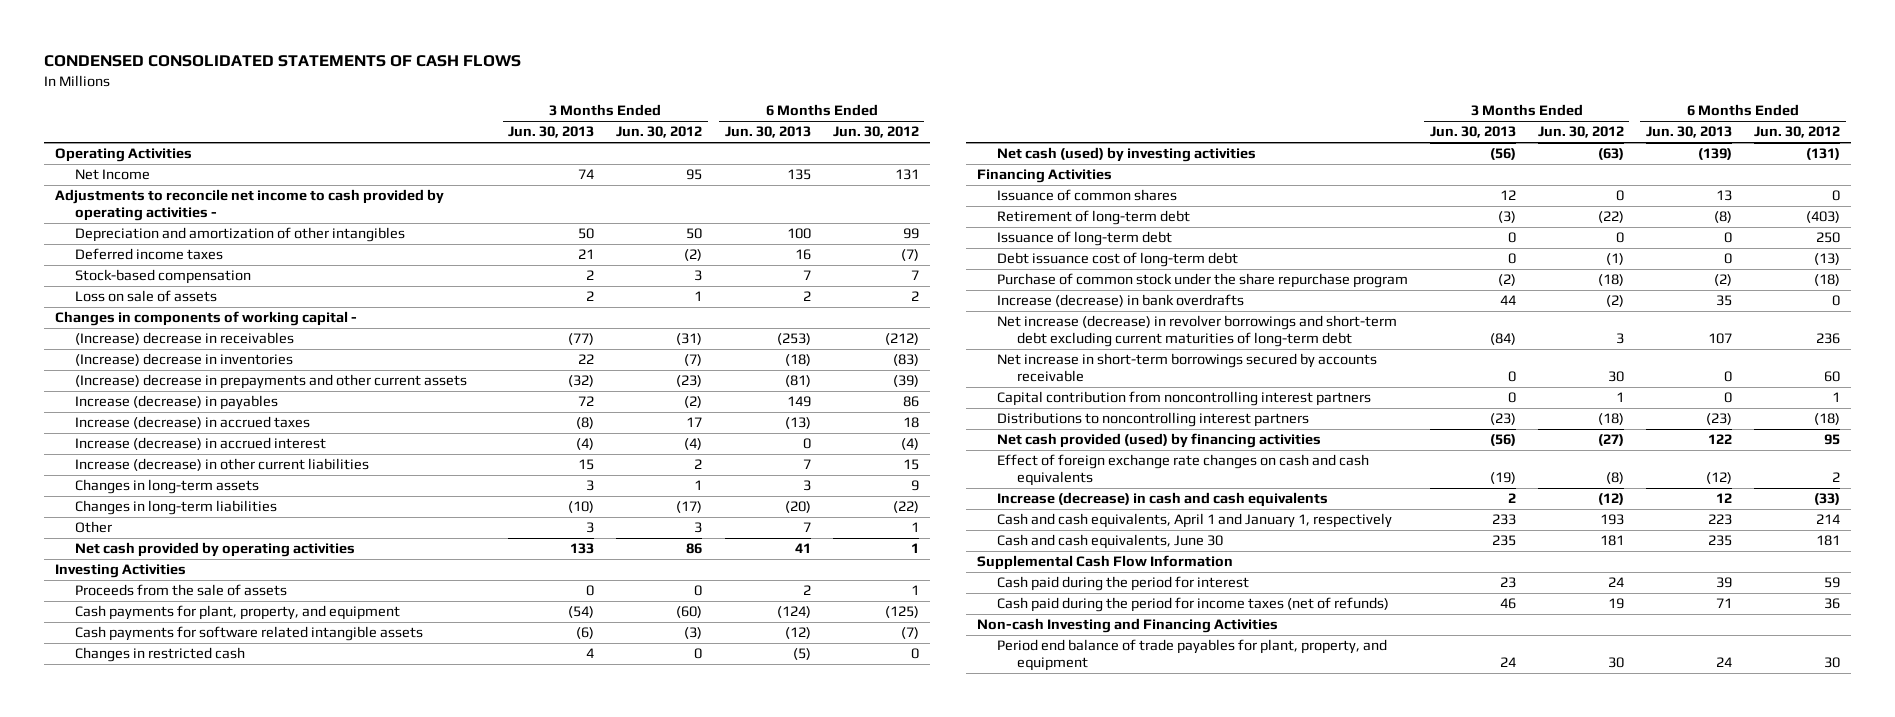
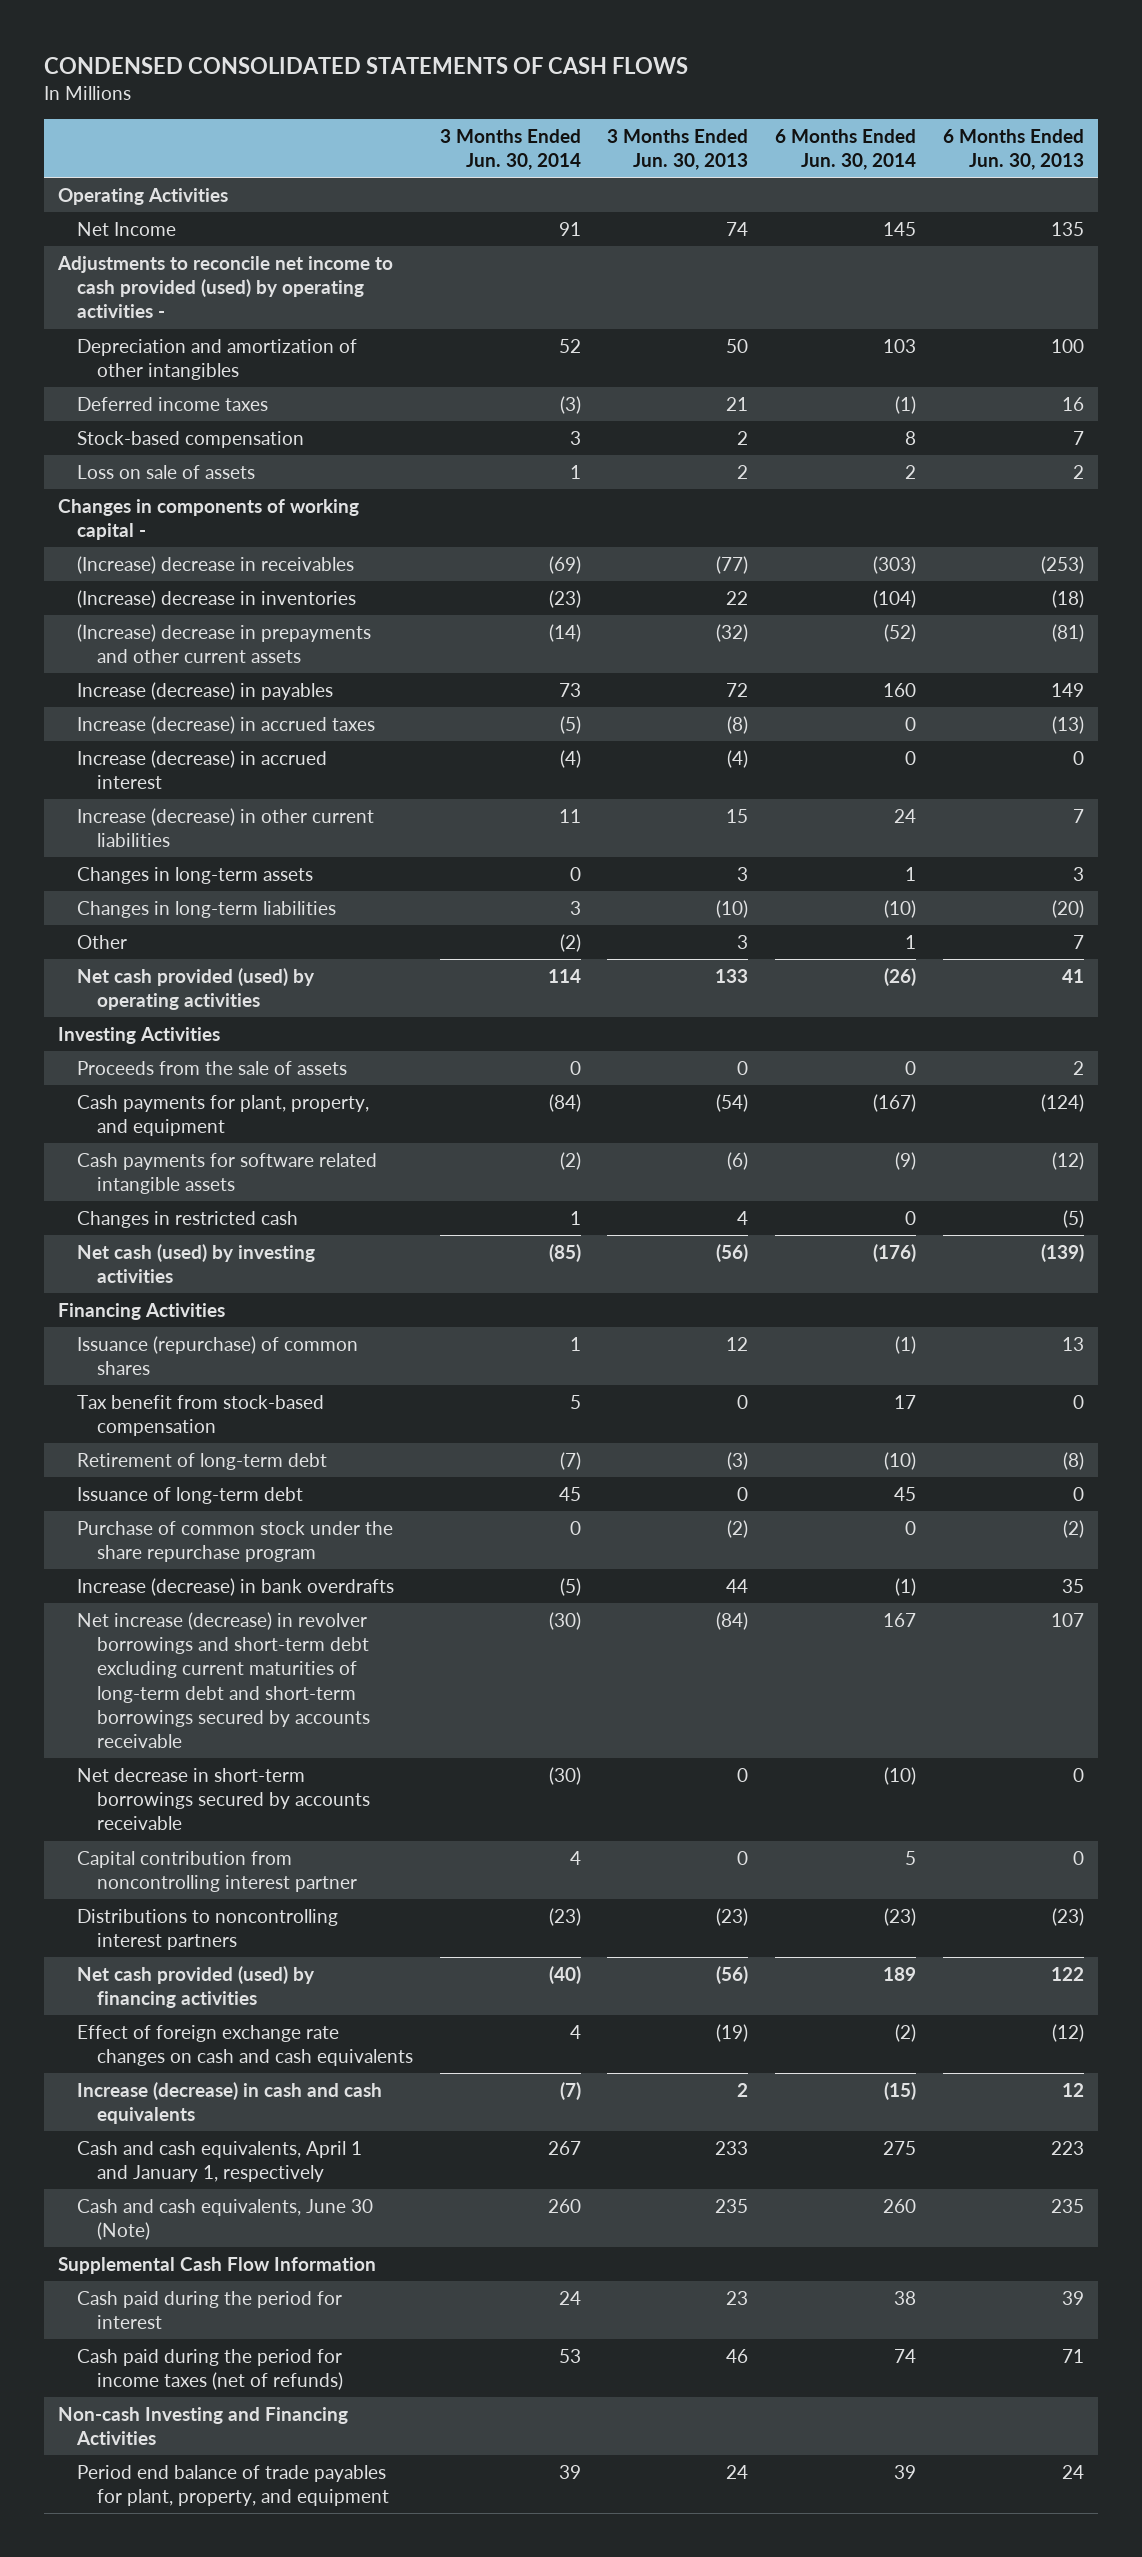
[616,126,703,139] Jun. 30, 2012 -> none
[832,126,919,139] Jun. 30, 2012 -> none
none -> [439,128,581,171] 3 Months Ended Jun. 30, 2014
none -> [775,128,917,171] 6 Months Ended Jun. 30, 2014
[55,189,445,222] Adjustments to reconcile net income to cash provided by operating activities - -> [56,255,393,319] Adjustments to reconcile net income to cash provided (used) by operating activities -
[75,542,356,558] Net cash provided by operating activities -> [77,967,316,1011] Net cash provided (used) by operating activities
[996,189,1177,202] Issuance of common shares -> [77,1335,359,1376] Issuance (repurchase) of common shares
none -> [77,1394,325,1437] Tax benefit from stock-based compensation
[996,252,1238,268] Debt issuance cost of long-term debt -> none
[996,315,1397,348] Net increase (decrease) in revolver borrowings and short-term debt excluding current maturities of long-term debt -> [77,1611,370,1748] Net increase (decrease) in revolver borrowings and short-term debt excluding current maturities of long-term debt and short-term borrowings secured by accounts receivable
[996,353,1377,383] Net increase in short-term borrowings secured by accounts receivable -> [77,1767,370,1831] Net decrease in short-term borrowings secured by accounts receivable
[996,391,1371,407] Capital contribution from noncontrolling interest partners -> [77,1850,357,1893] Capital contribution from noncontrolling interest partner
[996,534,1223,550] Cash and cash equivalents, June 30 -> [77,2198,374,2241] Cash and cash equivalents, June 30 (Note)

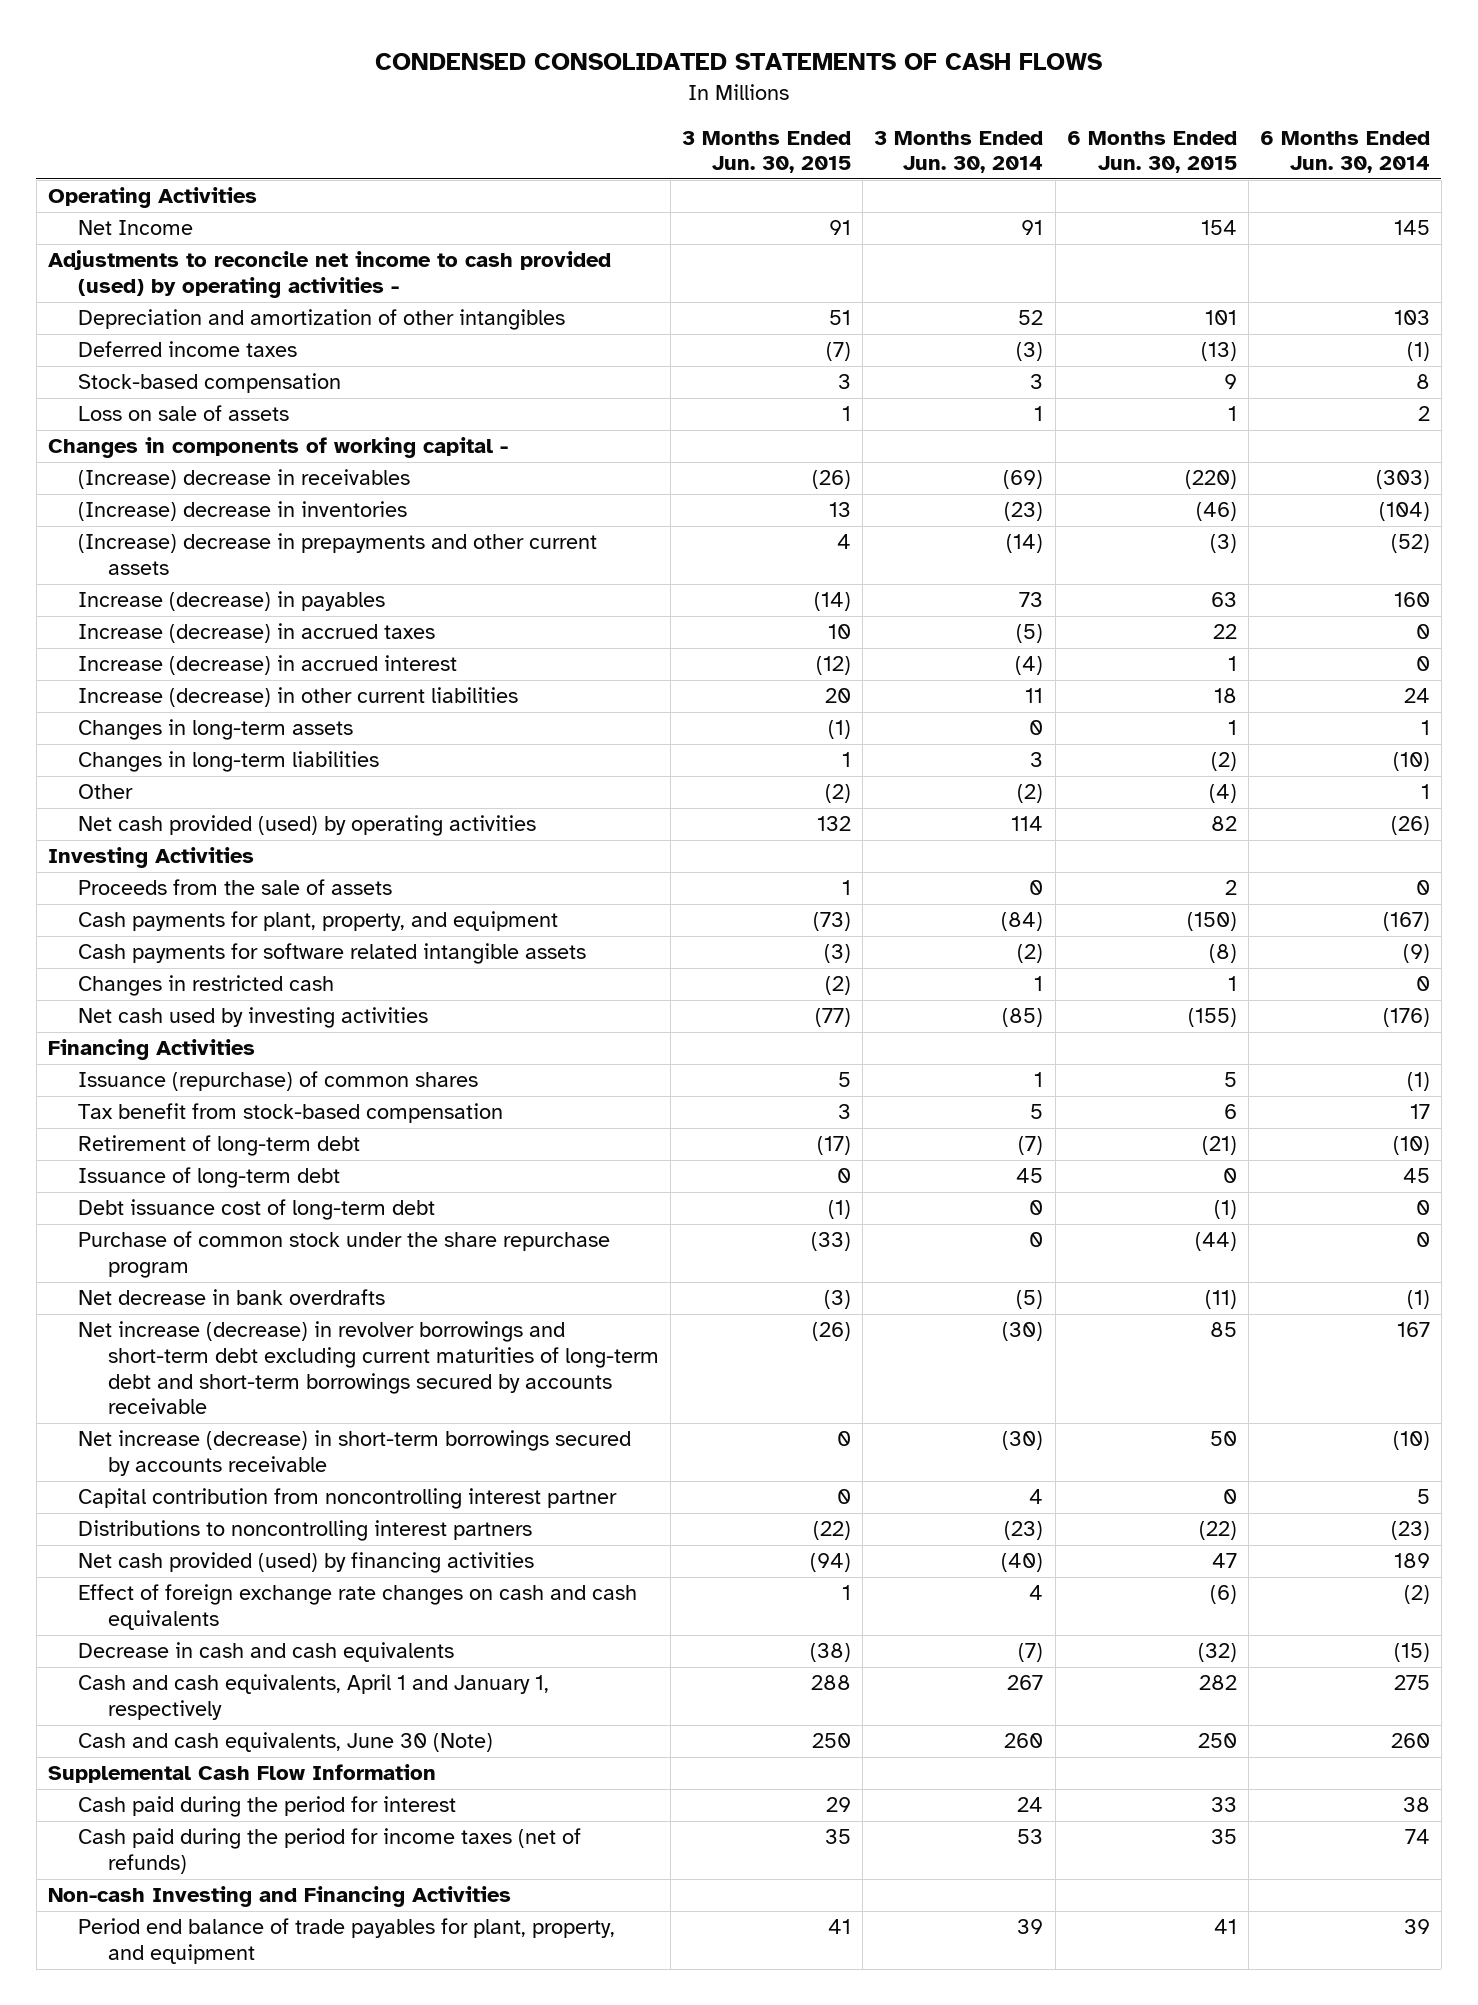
[607,128,749,171] 3 Months Ended Jun. 30, 2013 -> none
[943,128,1085,171] 6 Months Ended Jun. 30, 2013 -> none
none -> [682,130,852,174] 3 Months Ended Jun. 30, 2015
none -> [1066,130,1237,174] 6 Months Ended Jun. 30, 2015
[77,1243,316,1284] Net cash (used) by investing activities -> [78,1007,429,1029] Net cash used by investing activities
none -> [78,1199,436,1221] Debt issuance cost of long-term debt
[77,1577,395,1596] Increase (decrease) in bank overdrafts -> [78,1289,386,1306] Net decrease in bank overdrafts
[77,1767,370,1831] Net decrease in short-term borrowings secured by accounts receivable -> [78,1430,632,1477] Net increase (decrease) in short-term borrowings secured by accounts receivable
[77,2081,383,2125] Increase (decrease) in cash and cash equivalents -> [78,1642,455,1663] Decrease in cash and cash equivalents

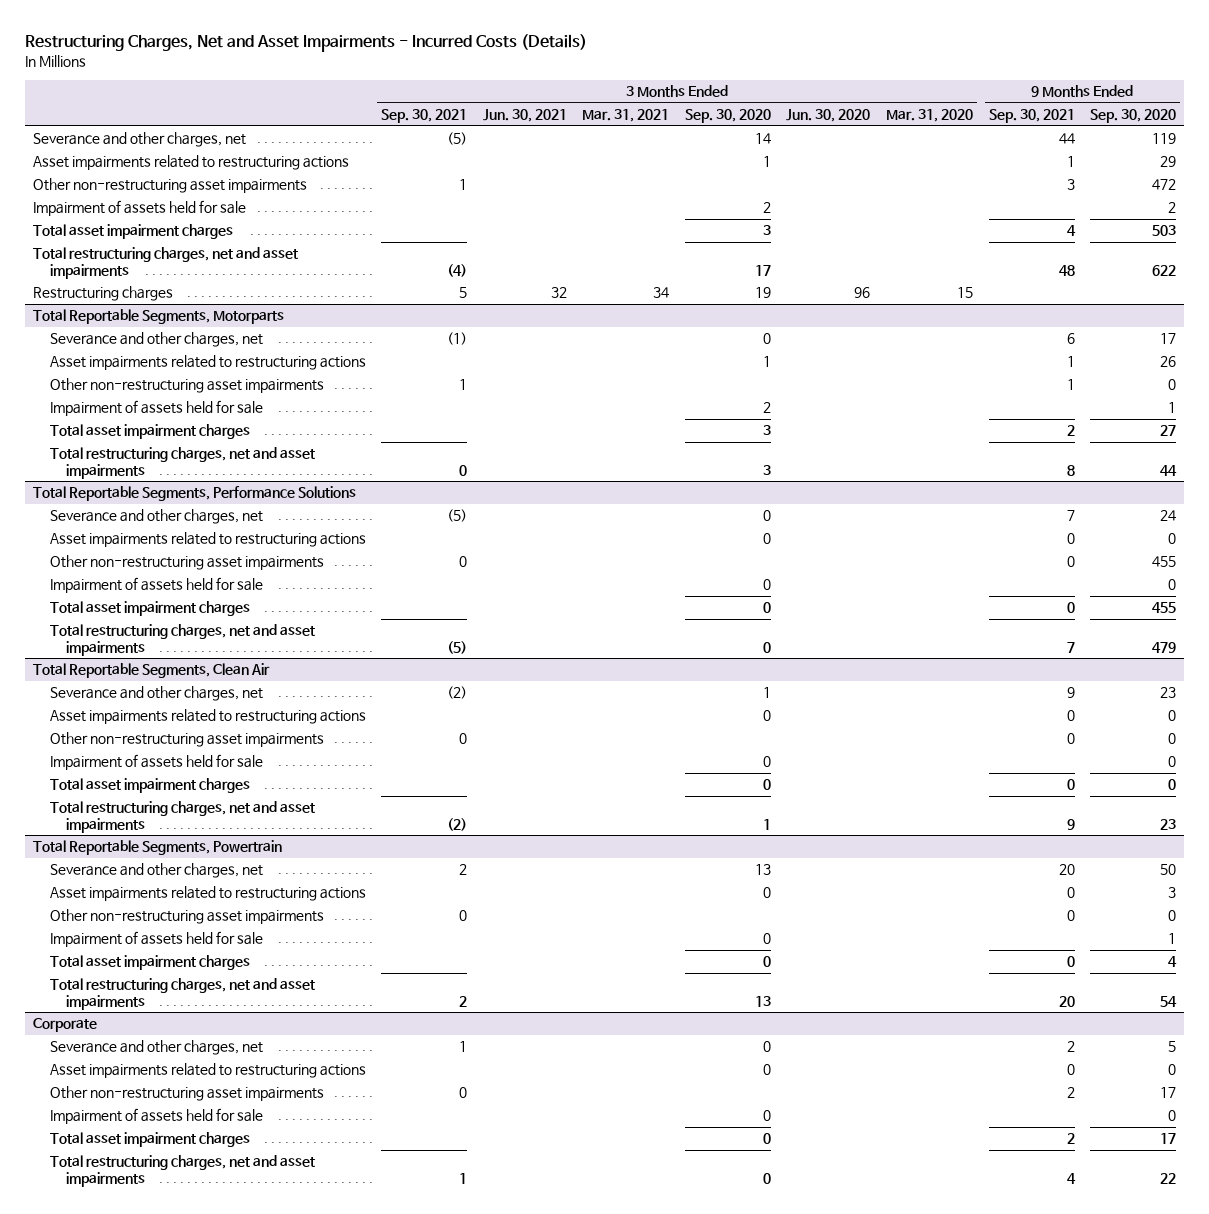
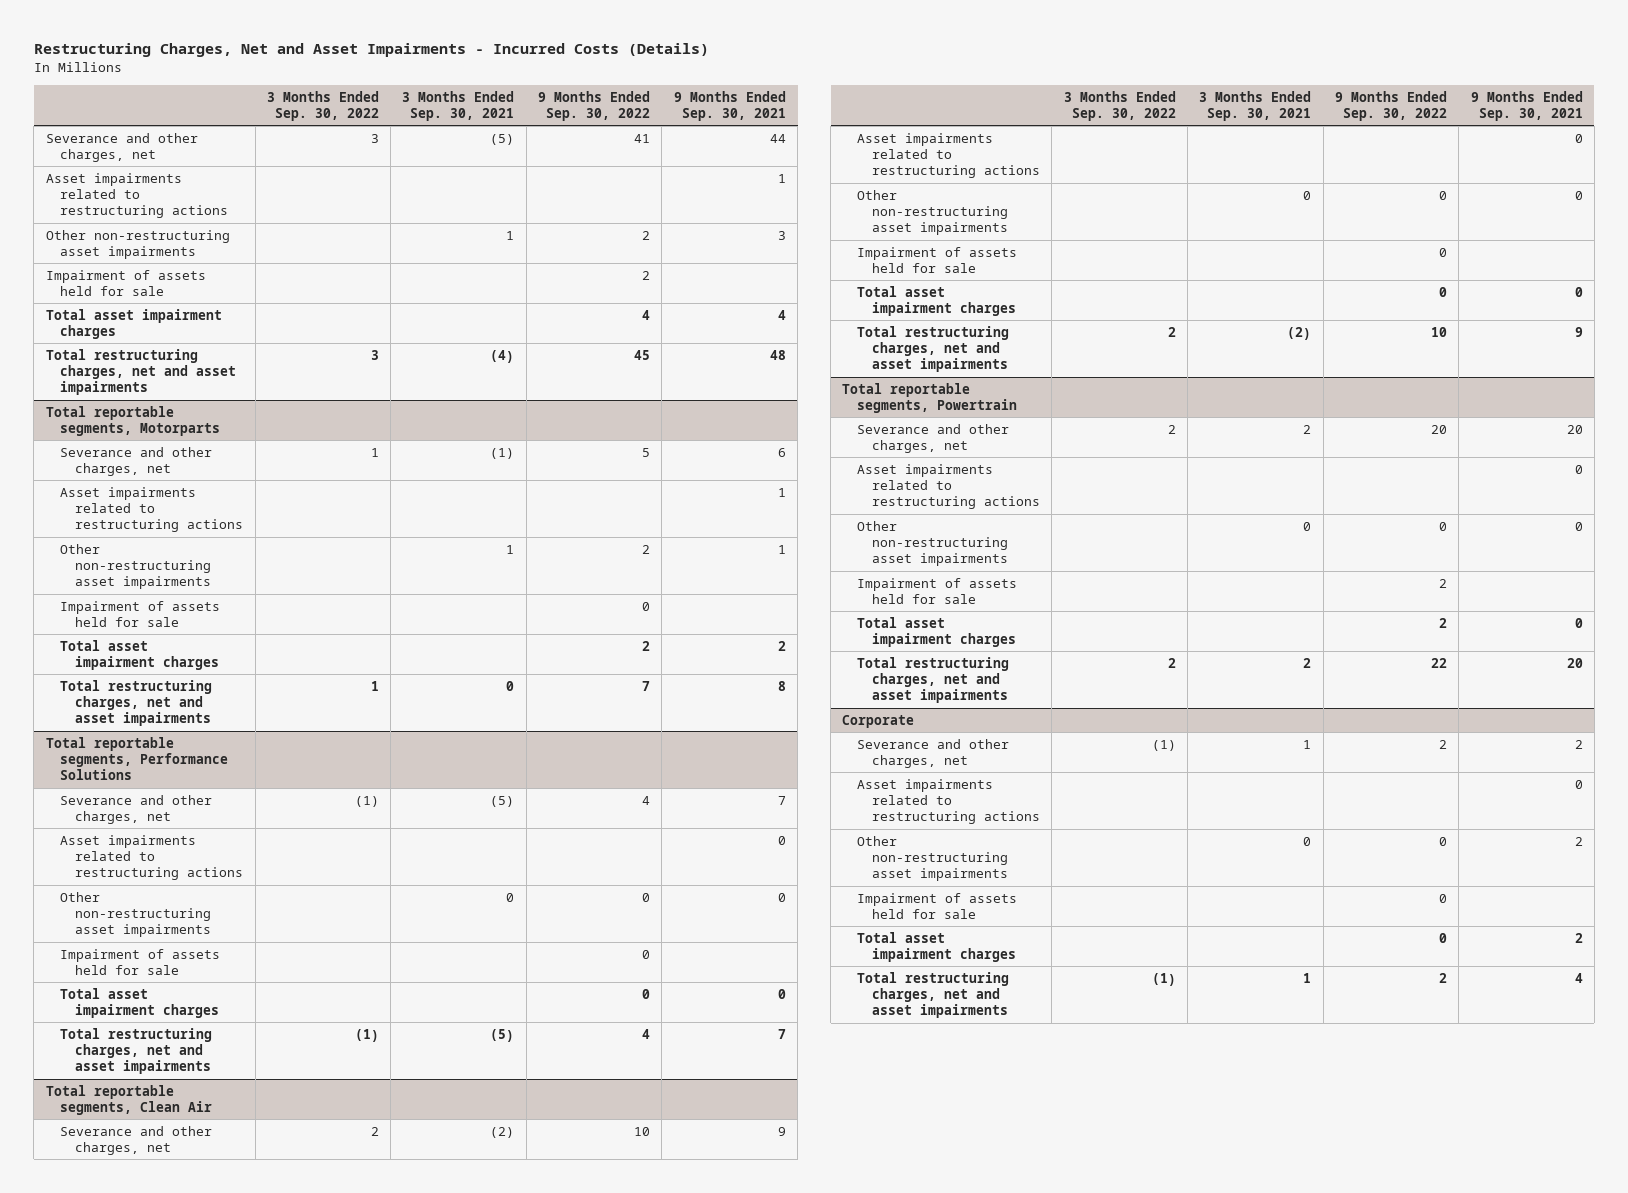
[482,109,567,123] Jun. 30, 2021 -> none
[582,109,670,123] Mar. 31, 2021 -> none
[684,109,771,124] Sep. 30, 2020 -> none
[786,109,871,123] Jun. 30, 2020 -> none
[885,109,973,123] Mar. 31, 2020 -> none
[1090,109,1177,124] Sep. 30, 2020 -> none
none -> [266,90,379,122] 3 Months Ended Sep. 30, 2022
none -> [538,90,651,122] 9 Months Ended Sep. 30, 2022
[33,286,174,302] Restructuring charges -> none
[33,309,285,325] Total Reportable Segments, Motorparts -> [45,405,221,437] Total reportable segments, Motorparts
[33,486,357,502] Total Reportable Segments, Performance Solutions -> [45,736,229,781] Total reportable segments, Performance Solutions
[33,663,271,679] Total Reportable Segments, Clean Air -> [45,1084,213,1116] Total reportable segments, Clean Air
[33,840,283,856] Total Reportable Segments, Powertrain -> [842,382,1018,414] Total reportable segments, Powertrain

